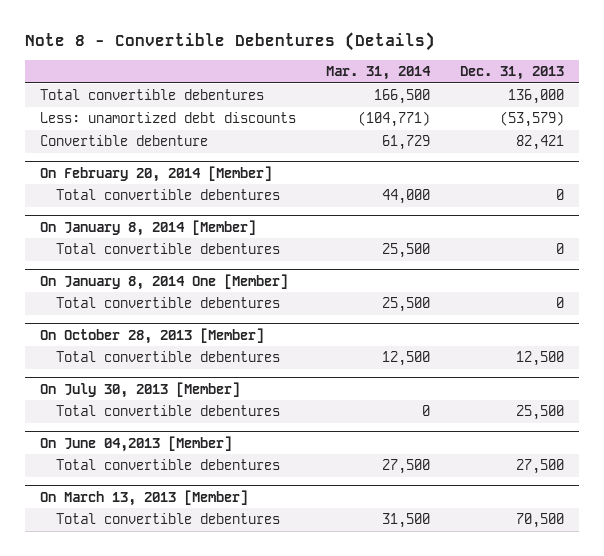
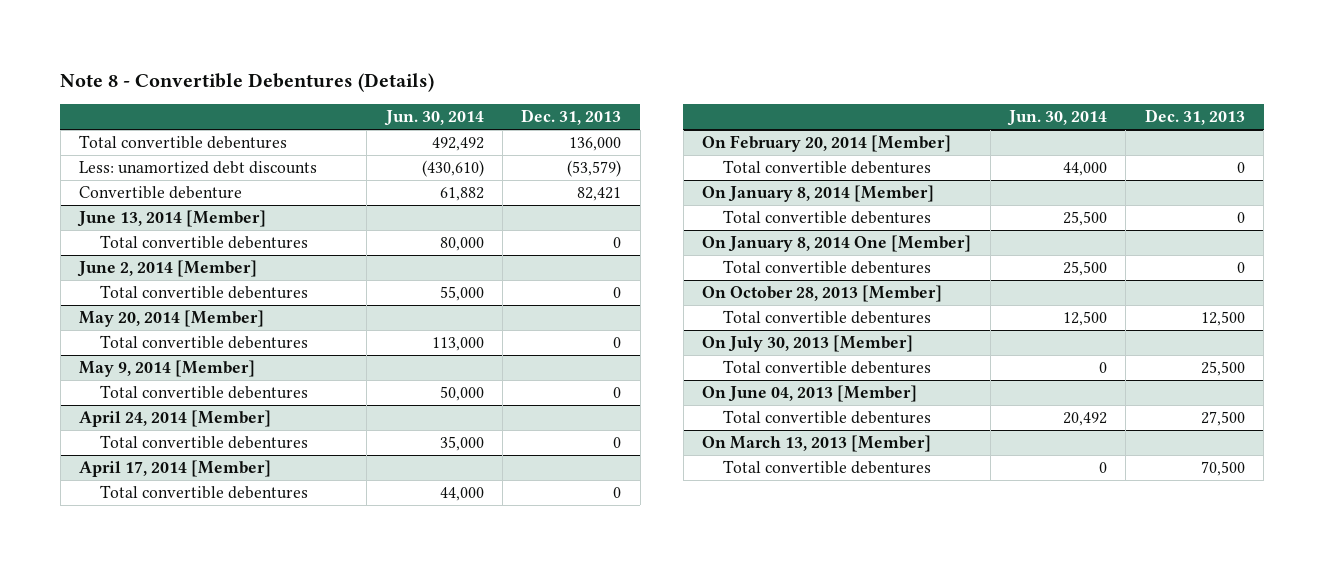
[325,65,431,80] Mar. 31, 2014 -> none
none -> [383,110,484,127] Jun. 30, 2014
none -> [76,210,266,228] June 13, 2014 [Member]
none -> [99,235,308,250] Total convertible debentures
none -> [76,260,257,278] June 2, 2014 [Member]
none -> [99,285,308,300] Total convertible debentures
none -> [78,310,264,328] May 20, 2014 [Member]
none -> [99,335,308,350] Total convertible debentures
none -> [78,360,255,378] May 9, 2014 [Member]
none -> [99,385,308,400] Total convertible debentures
none -> [78,410,271,428] April 24, 2014 [Member]
none -> [99,435,308,450] Total convertible debentures
none -> [78,460,271,478] April 17, 2014 [Member]
none -> [99,485,308,500] Total convertible debentures
[39,435,232,452] On June 04,2013 [Member] -> [702,385,918,403] On June 04, 2013 [Member]

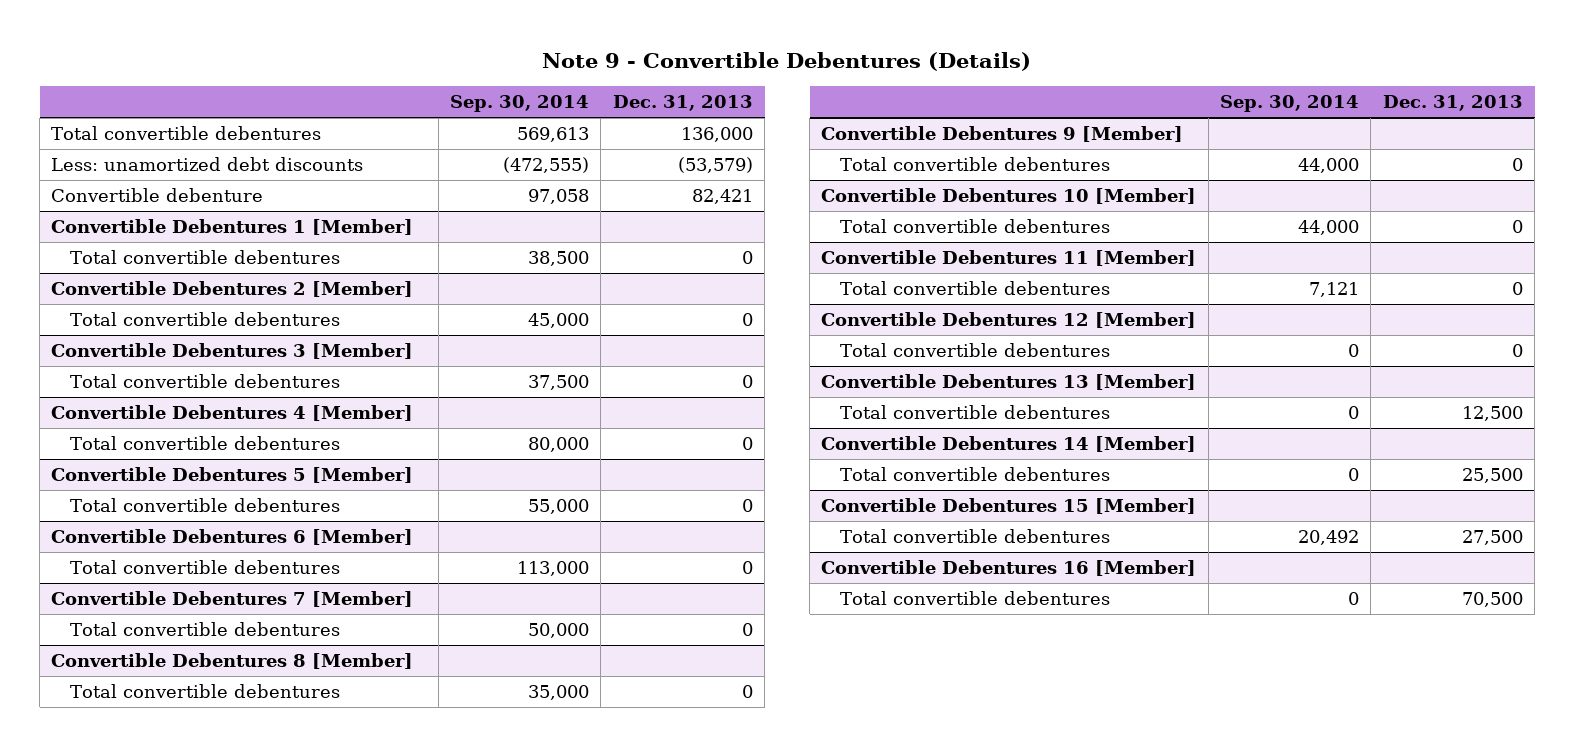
[60,72,435,92] Note 8 - Convertible Debentures (Details) -> [542,51,1032,71] Note 9 - Convertible Debentures (Details)
[383,110,484,127] Jun. 30, 2014 -> none
none -> [450,94,590,112] Sep. 30, 2014
[76,210,266,228] June 13, 2014 [Member] -> none
none -> [51,219,414,236] Convertible Debentures 1 [Member]
[76,260,257,278] June 2, 2014 [Member] -> none
none -> [51,281,414,298] Convertible Debentures 2 [Member]
[78,310,264,328] May 20, 2014 [Member] -> none
none -> [51,343,414,360] Convertible Debentures 3 [Member]
[78,360,255,378] May 9, 2014 [Member] -> none
none -> [51,405,414,422] Convertible Debentures 4 [Member]
[78,410,271,428] April 24, 2014 [Member] -> none
none -> [51,467,414,484] Convertible Debentures 5 [Member]
[78,460,271,478] April 17, 2014 [Member] -> none
none -> [51,529,414,546] Convertible Debentures 6 [Member]
[702,135,952,153] On February 20, 2014 [Member] -> none
none -> [51,591,414,608] Convertible Debentures 7 [Member]
[702,185,935,203] On January 8, 2014 [Member] -> none
none -> [51,653,414,670] Convertible Debentures 8 [Member]
[702,235,972,253] On January 8, 2014 One [Member] -> none
none -> [821,126,1184,143] Convertible Debentures 9 [Member]
[702,285,943,303] On October 28, 2013 [Member] -> none
none -> [821,188,1197,205] Convertible Debentures 10 [Member]
none -> [840,219,1111,234] Total convertible debentures
none -> [821,250,1197,267] Convertible Debentures 11 [Member]
none -> [840,281,1111,296] Total convertible debentures
none -> [821,312,1197,329] Convertible Debentures 12 [Member]
none -> [840,343,1111,358] Total convertible debentures
none -> [821,374,1197,391] Convertible Debentures 13 [Member]
[702,335,914,353] On July 30, 2013 [Member] -> none
none -> [821,436,1197,453] Convertible Debentures 14 [Member]
[702,385,918,403] On June 04, 2013 [Member] -> none
none -> [821,498,1197,515] Convertible Debentures 15 [Member]
[702,435,932,453] On March 13, 2013 [Member] -> none
none -> [821,560,1197,577] Convertible Debentures 16 [Member]

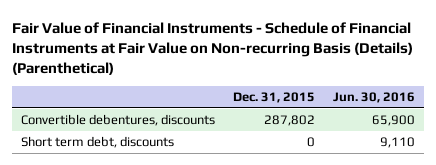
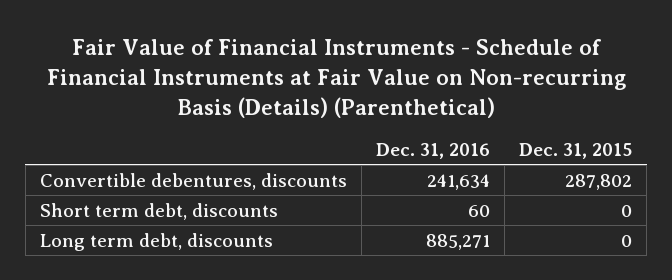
[333,92,416,104] Jun. 30, 2016 -> none
none -> [375,142,490,159] Dec. 31, 2016
none -> [39,232,273,251] Long term debt, discounts

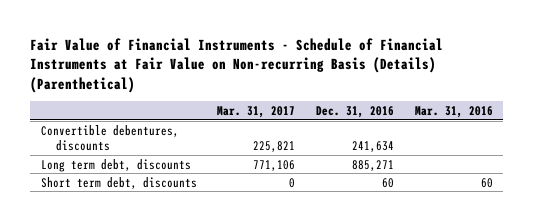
[519,142,633,159] Dec. 31, 2015 -> none
none -> [217,105,296,118] Mar. 31, 2017
none -> [414,105,493,118] Mar. 31, 2016
[39,202,278,220] Short term debt, discounts -> [40,176,197,189] Short term debt, discounts

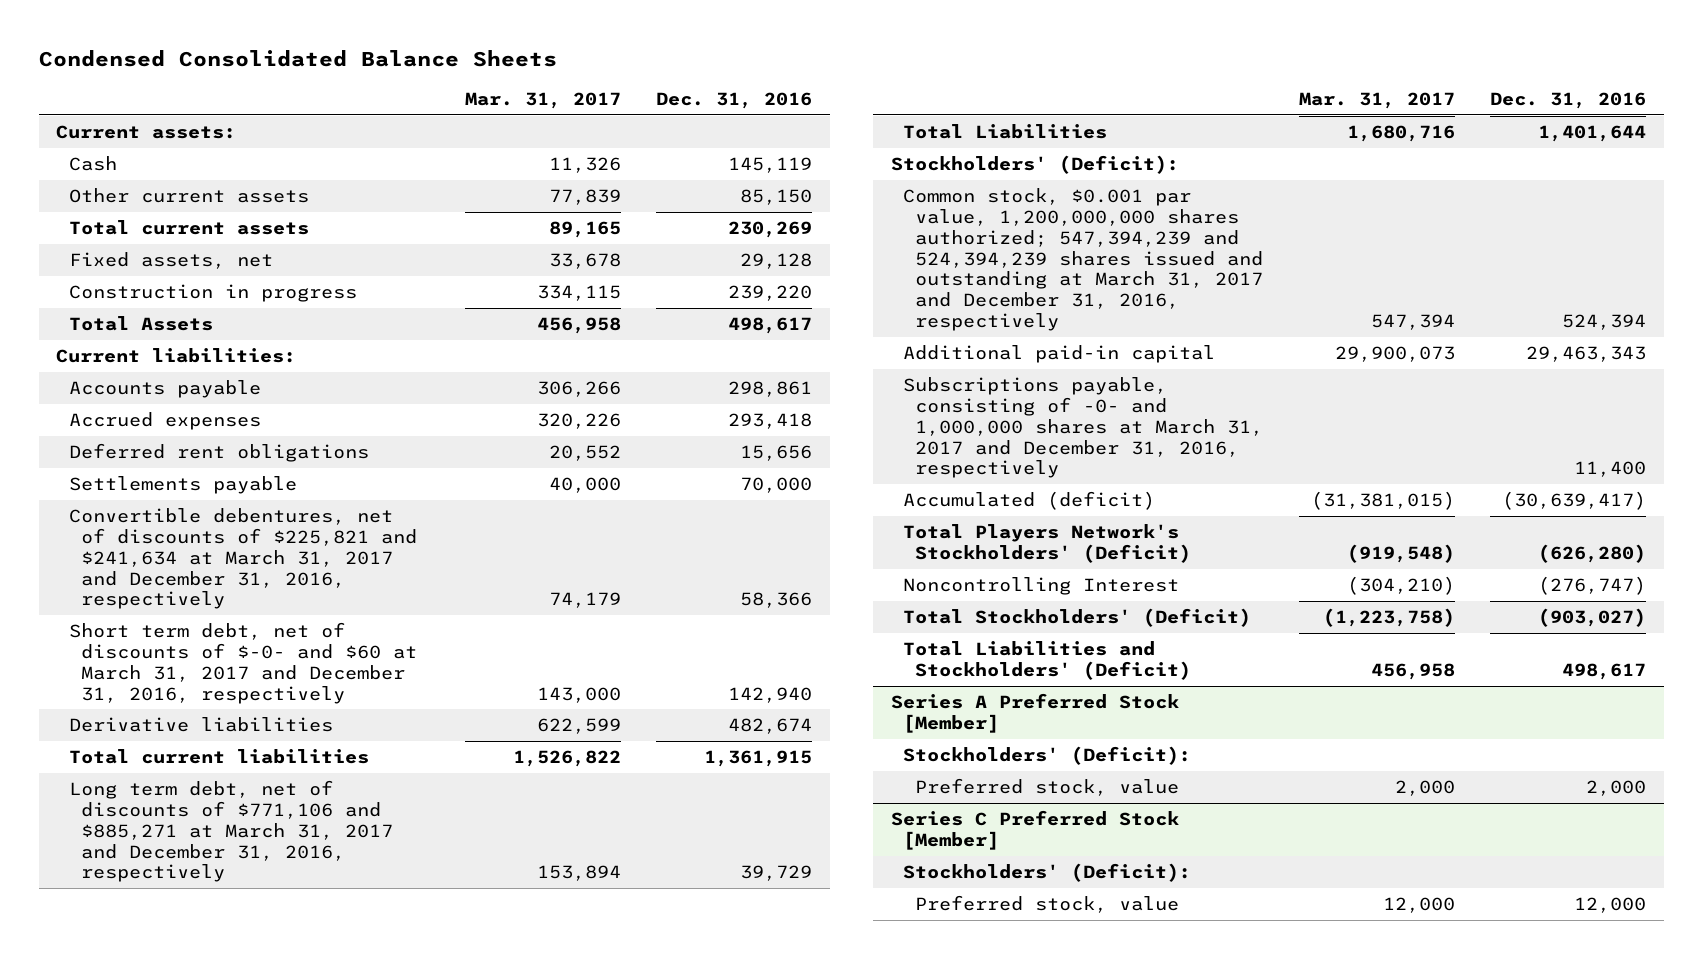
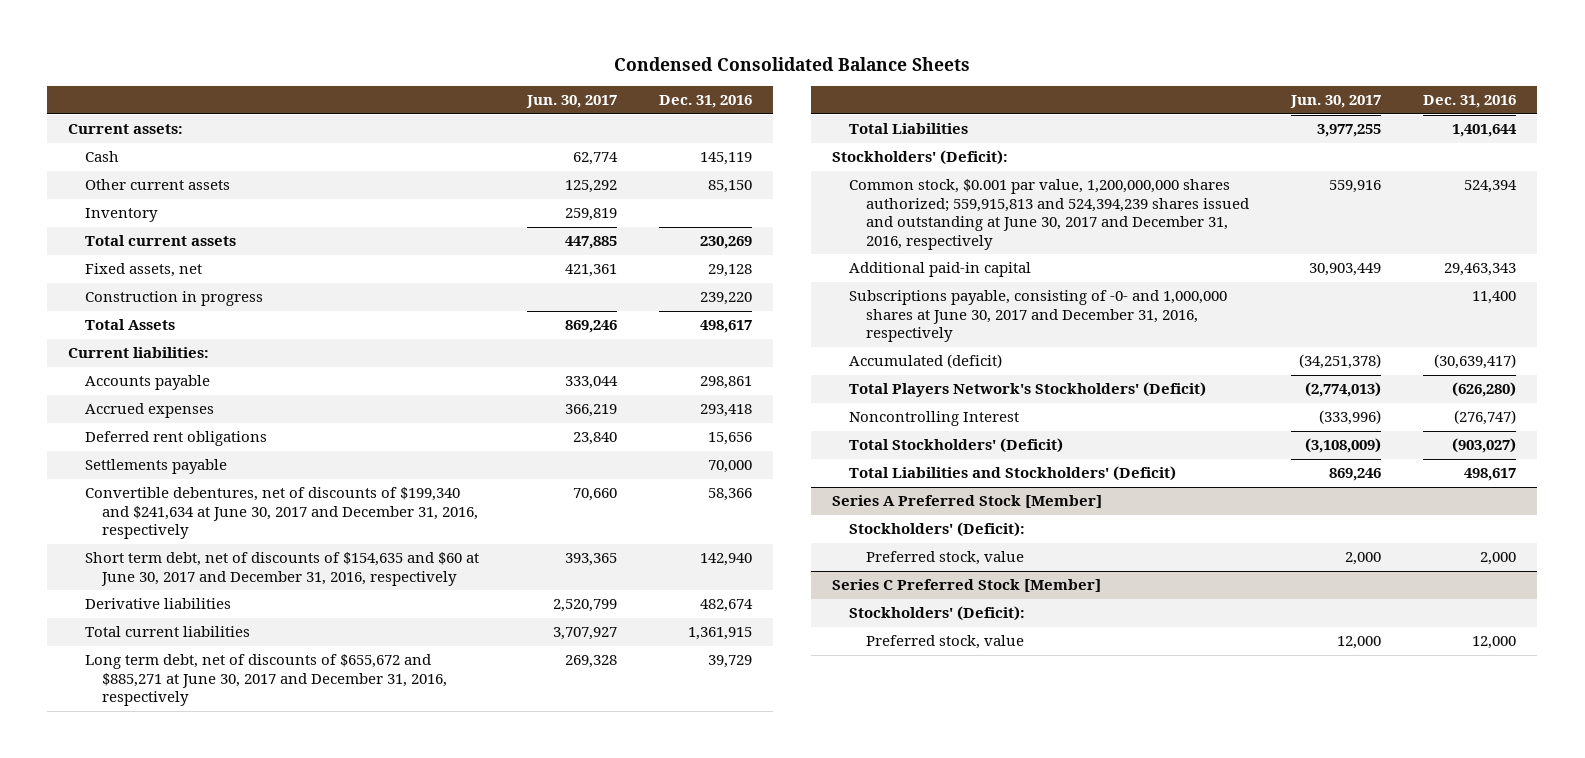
[464,91,621,109] Mar. 31, 2017 -> none
none -> [526,95,618,109] Jun. 30, 2017
none -> [85,208,159,223] Inventory
[68,507,418,610] Convertible debentures, net of discounts of $225,821 and $241,634 at March 31, 2017 and December 31, 2016, respectively -> [85,487,478,540] Convertible debentures, net of discounts of $199,340 and $241,634 at June 30, 2017 and December 31, 2016, respectively
[68,621,418,704] Short term debt, net of discounts of $-0- and $60 at March 31, 2017 and December 31, 2016, respectively -> [85,552,480,586] Short term debt, net of discounts of $154,635 and $60 at June 30, 2017 and December 31, 2016, respectively
[68,779,394,883] Long term debt, net of discounts of $771,106 and $885,271 at March 31, 2017 and December 31, 2016, respectively -> [85,654,447,707] Long term debt, net of discounts of $655,672 and $885,271 at June 30, 2017 and December 31, 2016, respectively
[902,187,1264,332] Common stock, $0.001 par value, 1,200,000,000 shares authorized; 547,394,239 and 524,394,239 shares issued and outstanding at March 31, 2017 and December 31, 2016, respectively -> [849,179,1249,250] Common stock, $0.001 par value, 1,200,000,000 shares authorized; 559,915,813 and 524,394,239 shares issued and outstanding at June 30, 2017 and December 31, 2016, respectively
[902,376,1264,479] Subscriptions payable, consisting of -0- and 1,000,000 shares at March 31, 2017 and December 31, 2016, respectively -> [849,290,1228,343] Subscriptions payable, consisting of -0- and 1,000,000 shares at June 30, 2017 and December 31, 2016, respectively

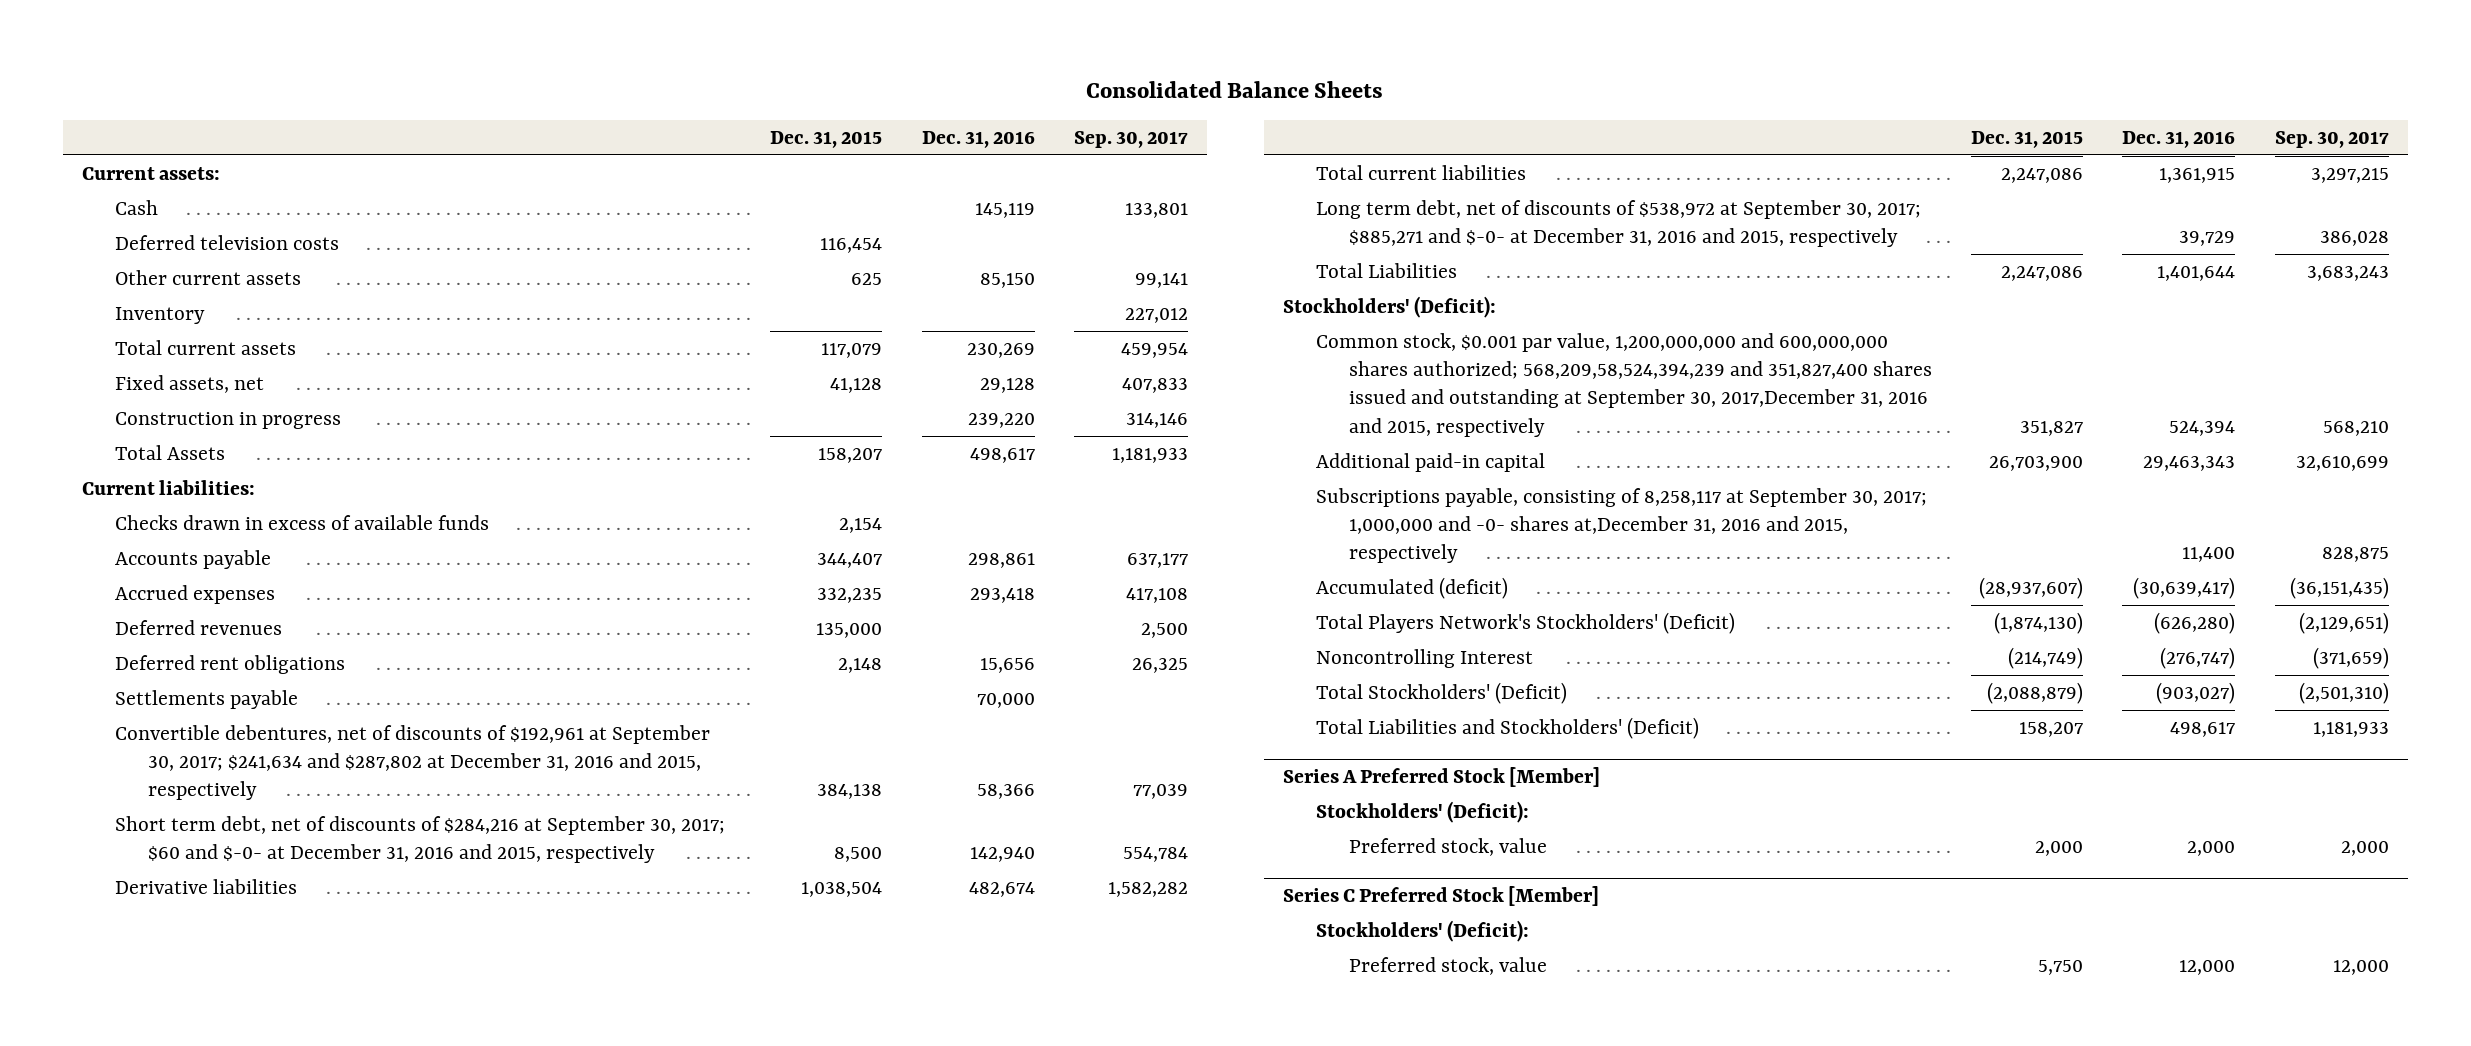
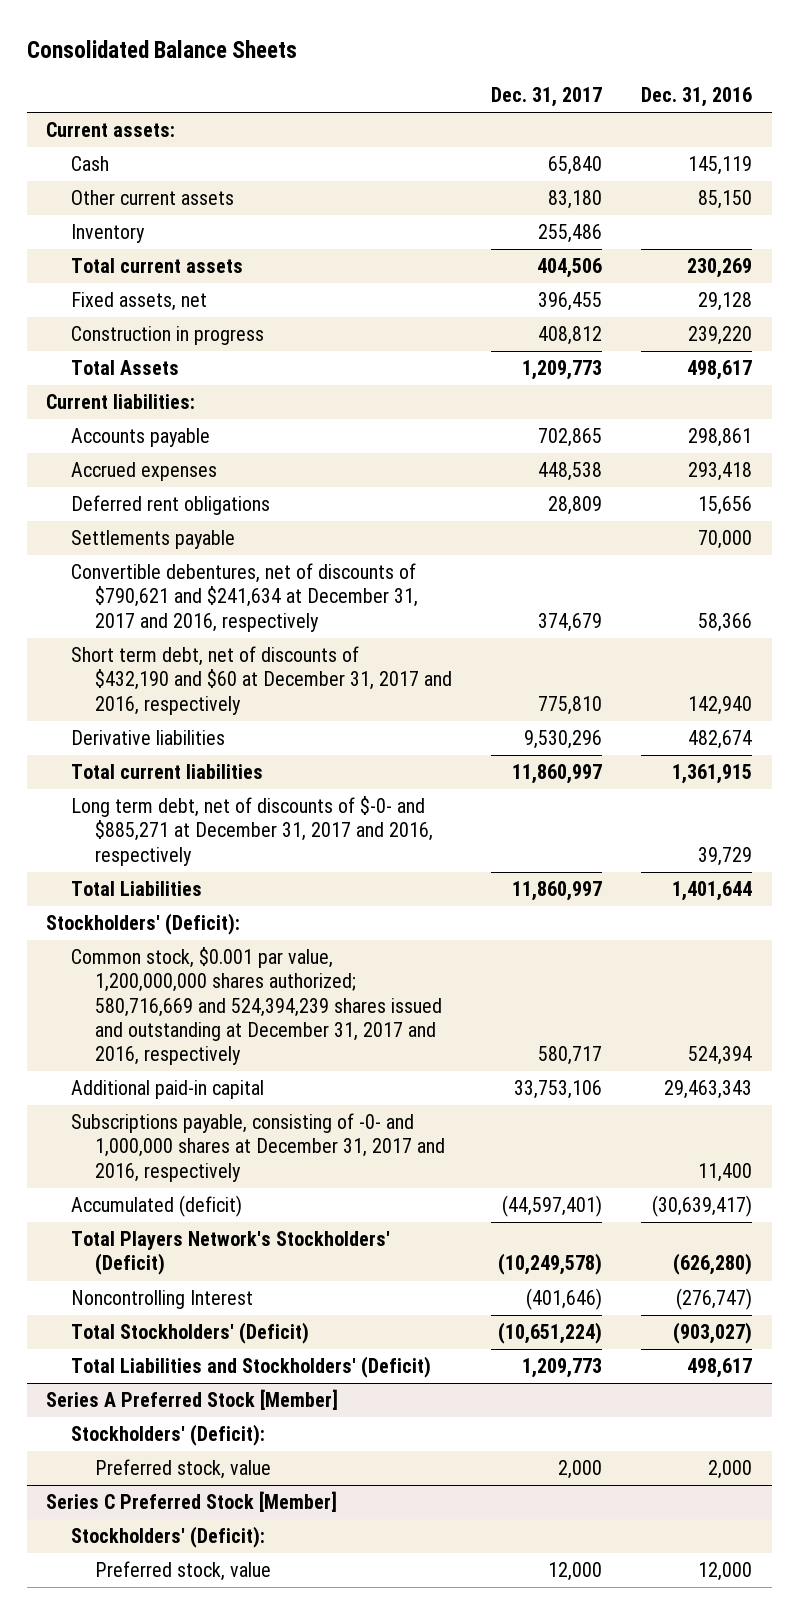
[770,130,883,148] Dec. 31, 2015 -> none
[1073,130,1188,148] Sep. 30, 2017 -> none
none -> [491,87,603,108] Dec. 31, 2017
[115,234,340,250] Deferred television costs -> none
[115,514,490,530] Checks drawn in excess of available funds -> none
[115,619,283,635] Deferred revenues -> none
[115,724,711,801] Convertible debentures, net of discounts of $192,961 at September 30, 2017; $241,634 and $287,802 at December 31, 2016 and 2015, respectively -> [70,563,419,632] Convertible debentures, net of discounts of $790,621 and $241,634 at December 31, 2017 and 2016, respectively
[115,815,726,864] Short term debt, net of discounts of $284,216 at September 30, 2017; $60 and $-0- at December 31, 2016 and 2015, respectively -> [70,646,453,715] Short term debt, net of discounts of $432,190 and $60 at December 31, 2017 and 2016, respectively
[1316,199,1922,248] Long term debt, net of discounts of $538,972 at September 30, 2017; $885,271 and $-0- at December 31, 2016 and 2015, respectively -> [70,796,434,866] Long term debt, net of discounts of $-0- and $885,271 at December 31, 2017 and 2016, respectively
[1316,332,1932,437] Common stock, $0.001 par value, 1,200,000,000 and 600,000,000 shares authorized; 568,209,58,524,394,239 and 351,827,400 shares issued and outstanding at September 30, 2017,December 31, 2016 and 2015, respectively -> [70,947,443,1065] Common stock, $0.001 par value, 1,200,000,000 shares authorized; 580,716,669 and 524,394,239 shares issued and outstanding at December 31, 2017 and 2016, respectively
[1316,487,1928,564] Subscriptions payable, consisting of 8,258,117 at September 30, 2017; 1,000,000 and -0- shares at,December 31, 2016 and 2015, respectively -> [70,1113,446,1182] Subscriptions payable, consisting of -0- and 1,000,000 shares at December 31, 2017 and 2016, respectively

